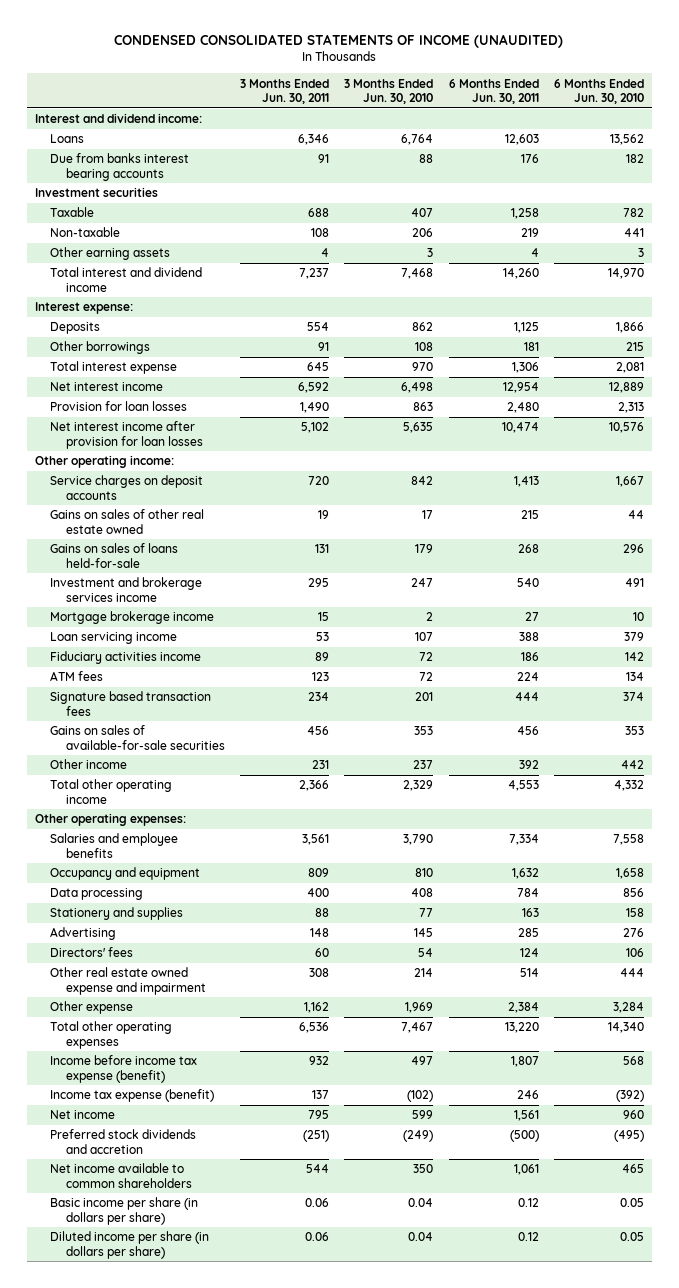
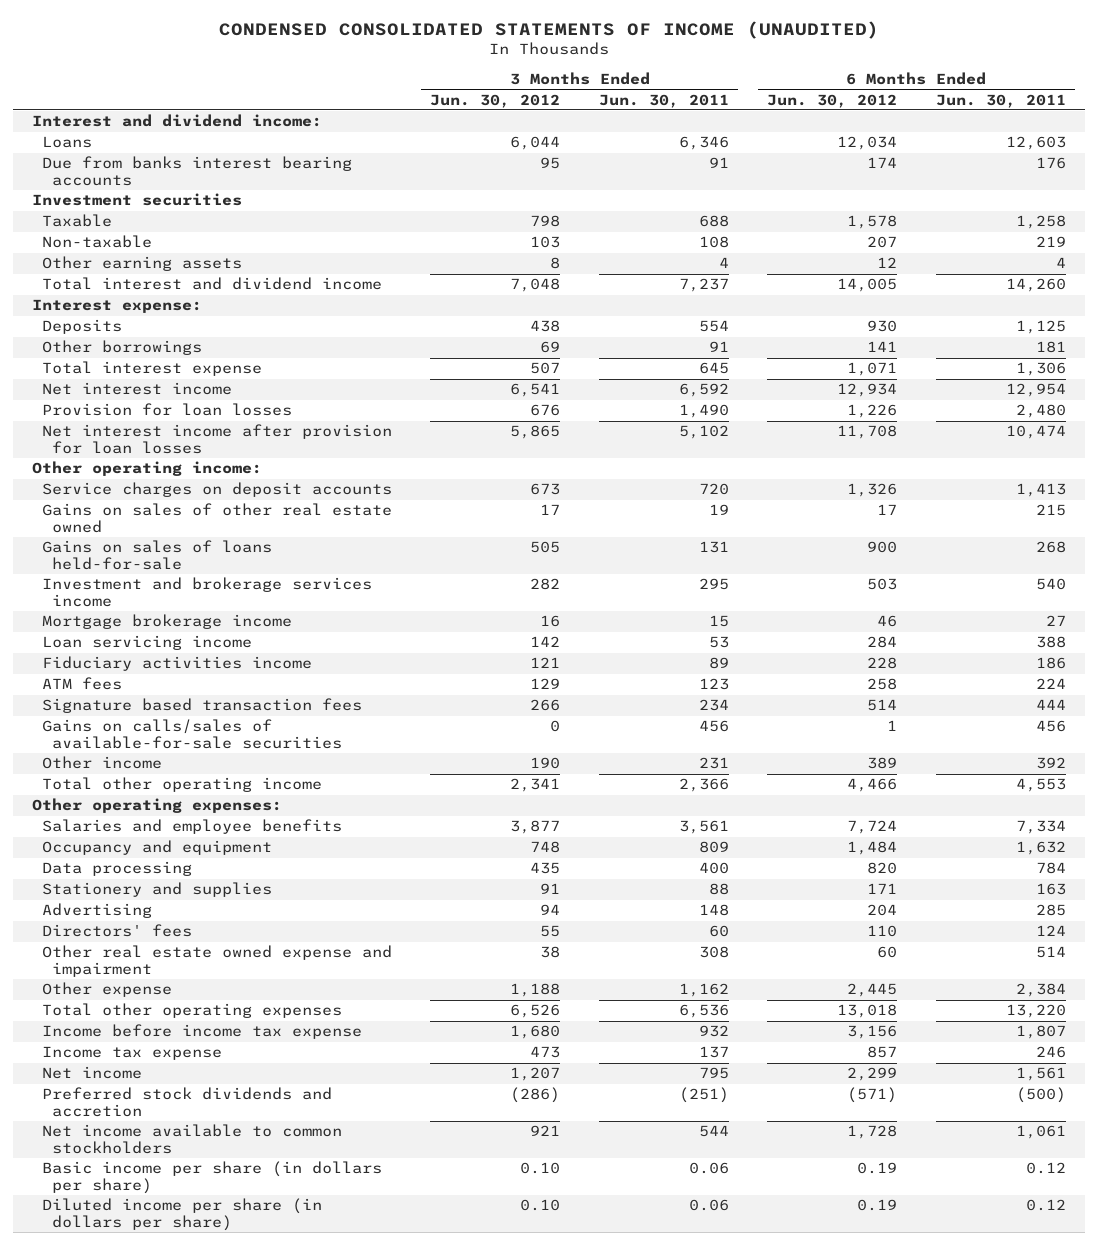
[344,78,434,105] 3 Months Ended Jun. 30, 2010 -> none
[554,78,645,105] 6 Months Ended Jun. 30, 2010 -> none
none -> [430,93,561,108] Jun. 30, 2012
none -> [767,93,898,108] Jun. 30, 2012
[50,725,225,750] Gains on sales of available-for-sale securities -> [41,719,343,750] Gains on calls/sales of available-for-sale securities
[50,1055,198,1083] Income before income tax expense (benefit) -> [41,1024,362,1040] Income before income tax expense
[50,1089,215,1103] Income tax expense (benefit) -> [41,1046,222,1061] Income tax expense
[50,1163,192,1188] Net income available to common shareholders -> [41,1124,342,1155] Net income available to common stockholders

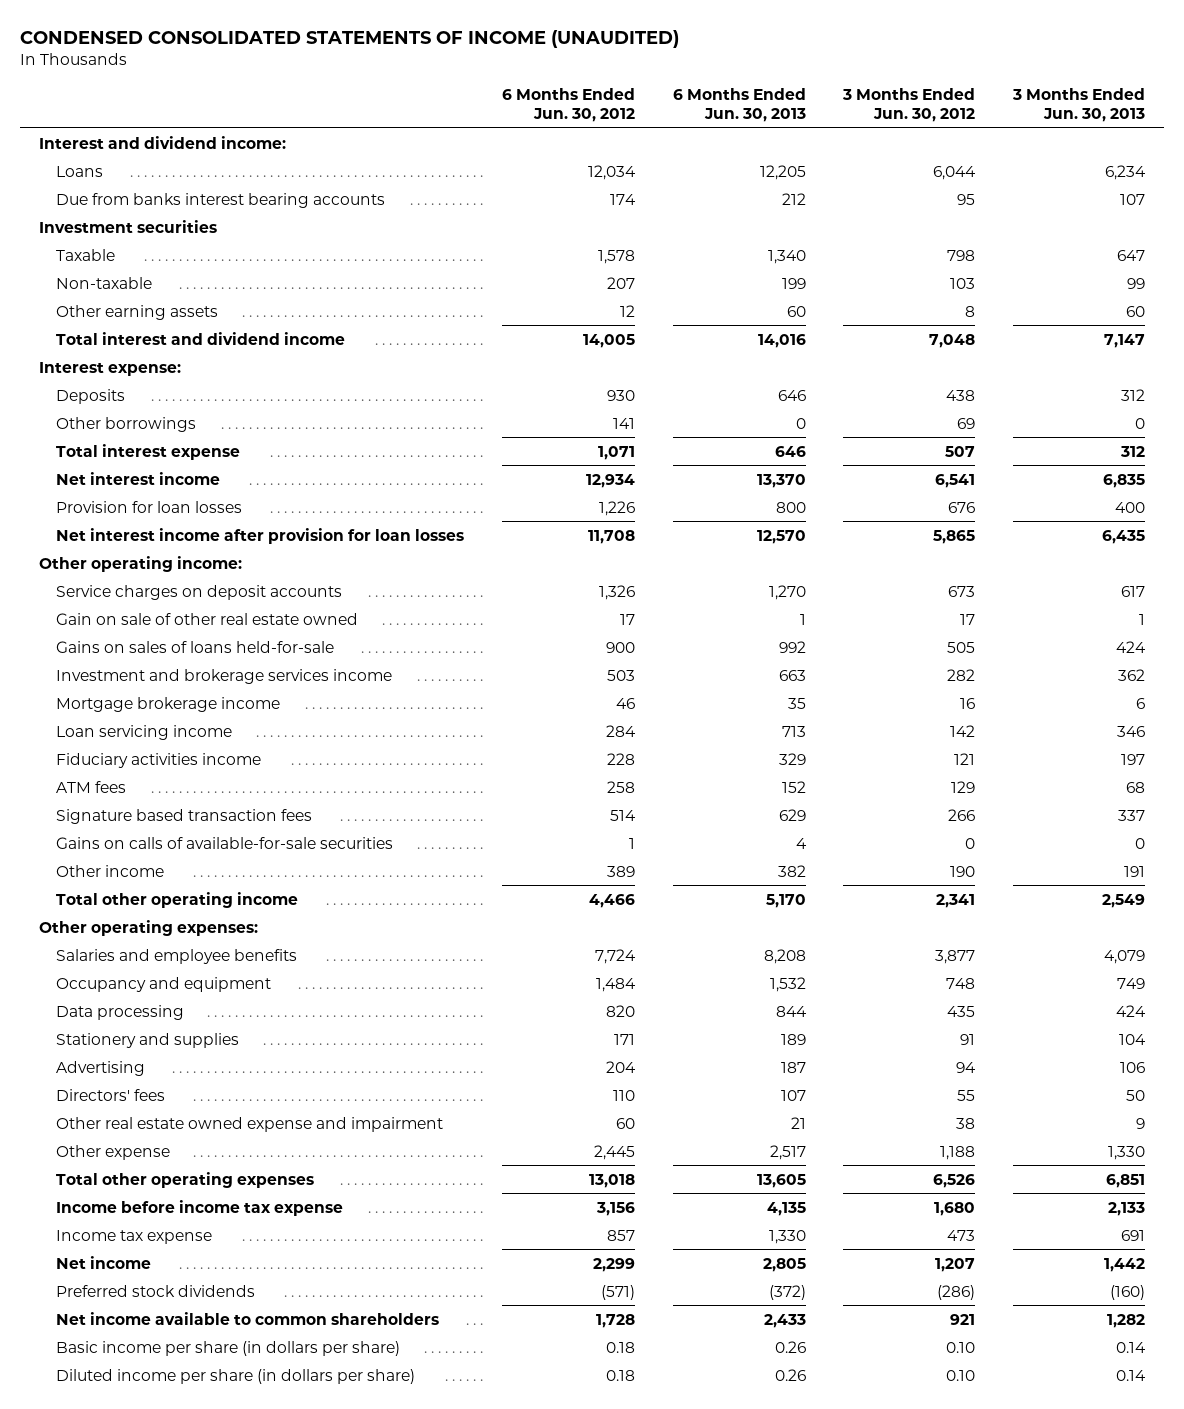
[598,93,729,108] Jun. 30, 2011 -> none
[935,93,1066,108] Jun. 30, 2011 -> none
none -> [672,88,806,123] 6 Months Ended Jun. 30, 2013
none -> [1012,88,1146,123] 3 Months Ended Jun. 30, 2013
[41,503,392,534] Gains on sales of other real estate owned -> [56,612,359,625] Gain on sale of other real estate owned
[41,719,343,750] Gains on calls/sales of available-for-sale securities -> [56,836,394,849] Gains on calls of available-for-sale securities
[41,1087,332,1118] Preferred stock dividends and accretion -> [56,1284,256,1297] Preferred stock dividends
[41,1124,342,1155] Net income available to common stockholders -> [56,1311,440,1325] Net income available to common shareholders
[857,1162,898,1175] 0.19 -> [605,1341,635,1353] 0.18
[857,1199,898,1212] 0.19 -> [605,1369,635,1381] 0.18

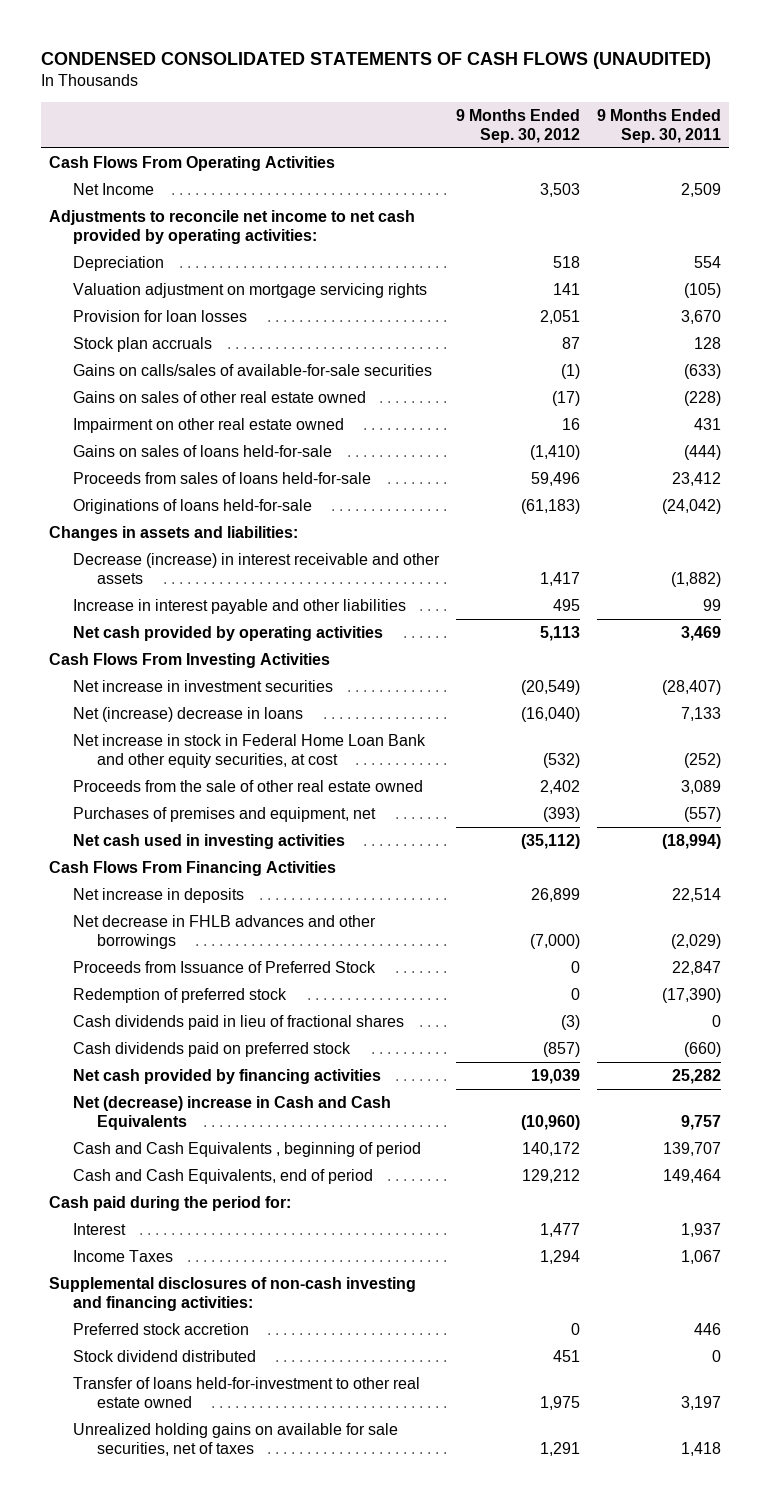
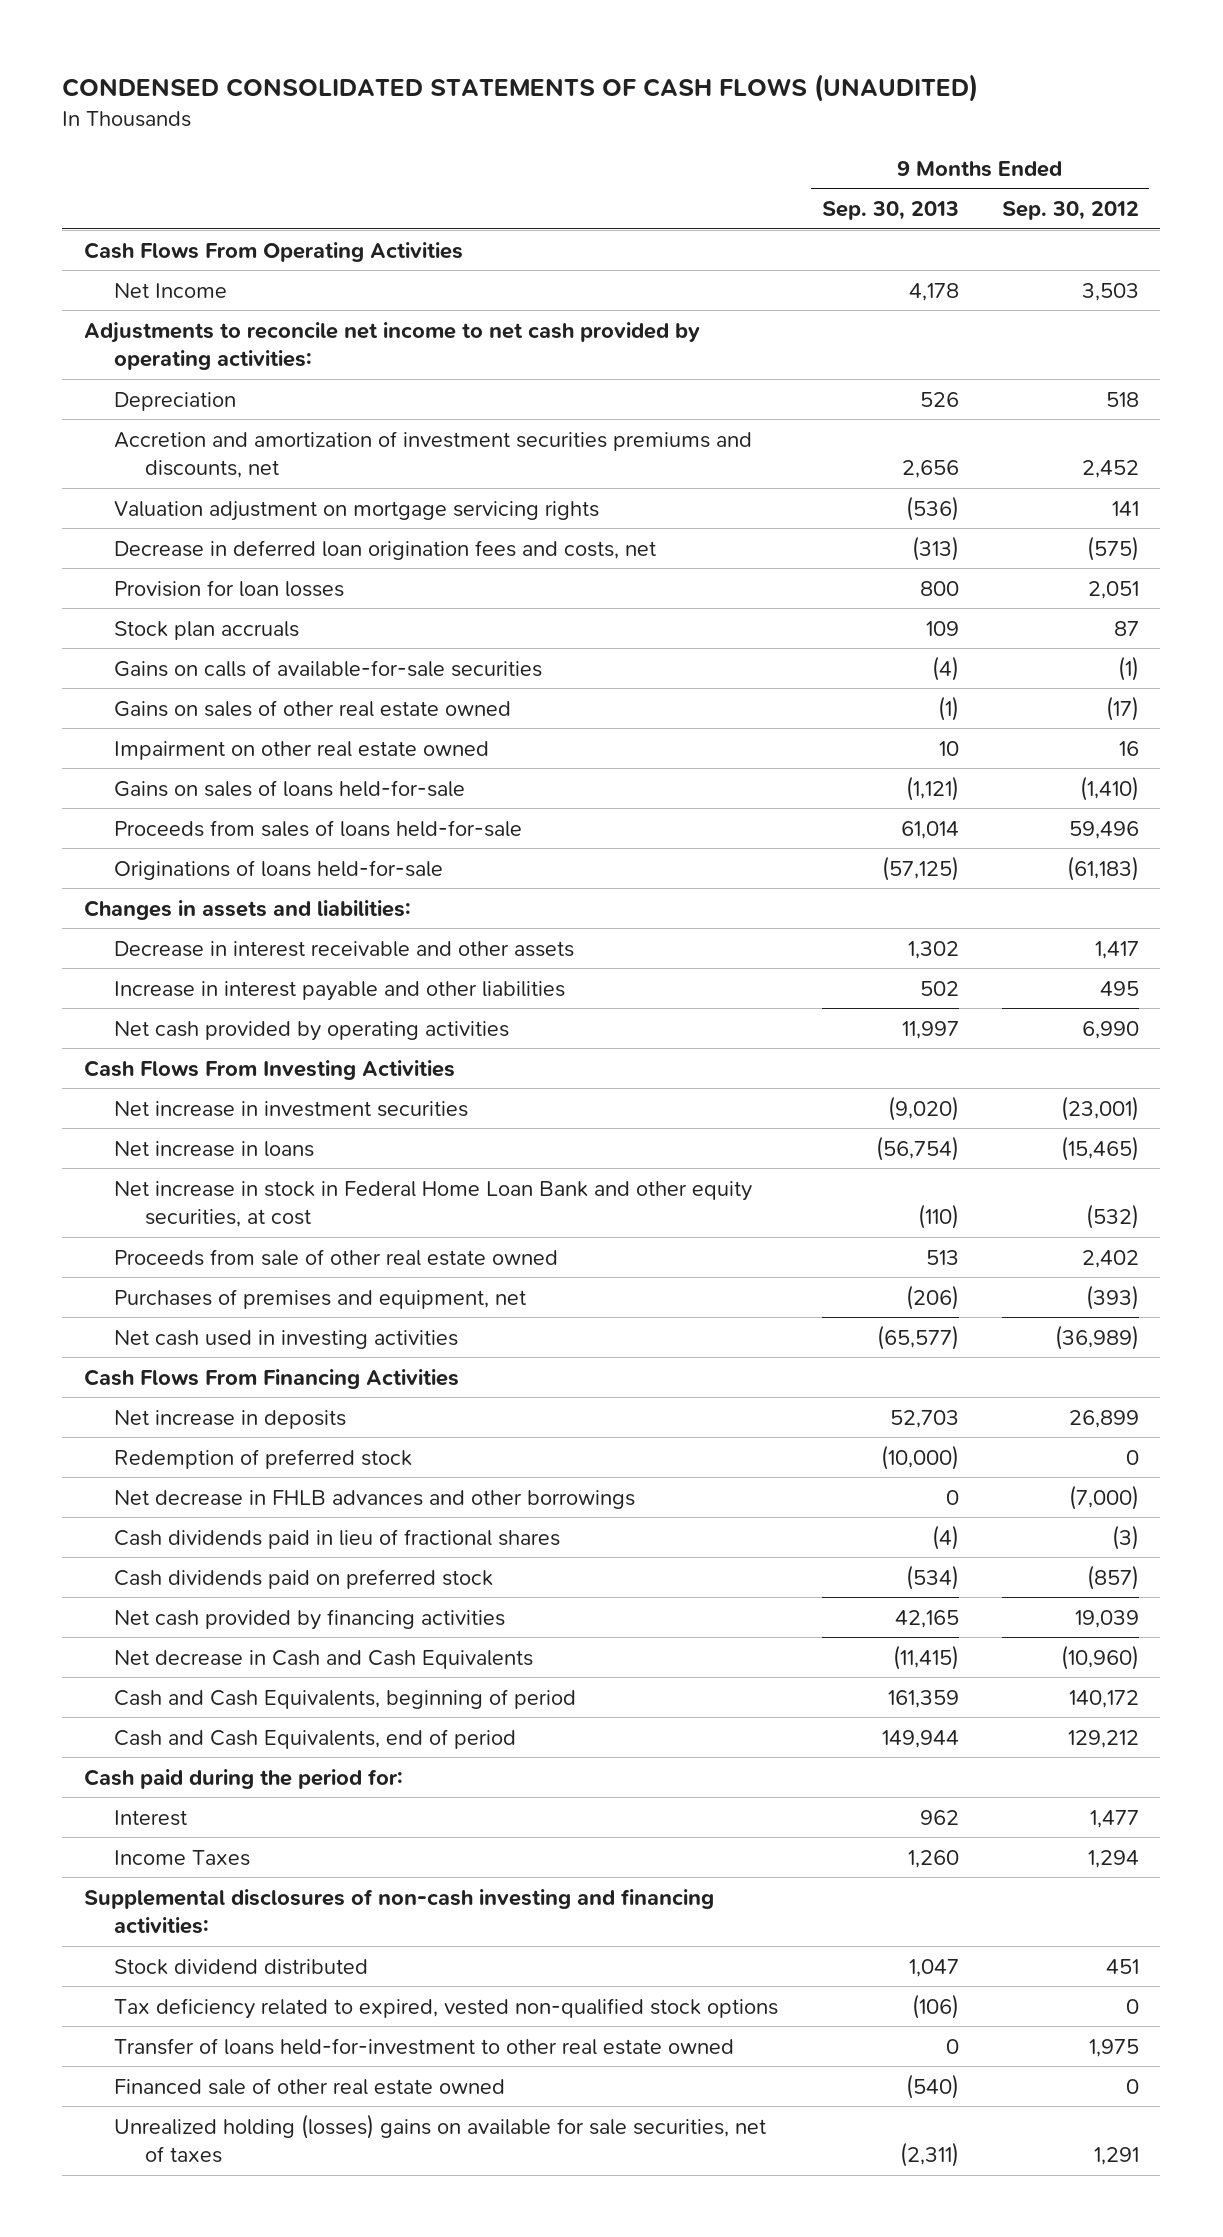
[596,109,721,143] 9 Months Ended Sep. 30, 2011 -> none
none -> [821,201,959,221] Sep. 30, 2013
none -> [114,430,753,478] Accretion and amortization of investment securities premiums and discounts, net
none -> [114,539,657,560] Decrease in deferred loan origination fees and costs, net
[73,363,433,376] Gains on calls/sales of available-for-sale securities -> [114,659,543,677] Gains on calls of available-for-sale securities
[73,552,441,584] Decrease (increase) in interest receivable and other assets -> [114,940,575,957] Decrease in interest receivable and other assets
[539,625,580,641] 5,113 -> [1081,1020,1139,1039] 6,990
[520,679,580,695] (20,549) -> [1060,1095,1139,1121] (23,001)
[73,706,304,722] Net (increase) decrease in loans -> [114,1140,315,1157] Net increase in loans
[520,706,580,722] (16,040) -> [1060,1135,1139,1161] (15,465)
[73,779,424,792] Proceeds from the sale of other real estate owned -> [114,1248,559,1266] Proceeds from sale of other real estate owned
[520,833,580,849] (35,112) -> [1054,1324,1139,1350] (36,989)
[73,960,377,973] Proceeds from Issuance of Preferred Stock -> none
[73,914,377,949] Net decrease in FHLB advances and other borrowings -> [114,1489,636,1509] Net decrease in FHLB advances and other borrowings
[73,1095,392,1130] Net (decrease) increase in Cash and Cash Equivalents -> [114,1649,534,1669] Net decrease in Cash and Cash Equivalents
[73,1141,422,1157] Cash and Cash Equivalents , beginning of period -> [114,1688,577,1709] Cash and Cash Equivalents, beginning of period
[73,1322,250,1335] Preferred stock accretion -> none
none -> [114,1997,779,2019] Tax deficiency related to expired, vested non-qualified stock options
none -> [114,2077,506,2095] Financed sale of other real estate owned
[73,1422,399,1456] Unrealized holding gains on available for sale securities, net of taxes -> [114,2113,767,2163] Unrealized holding (losses) gains on available for sale securities, net of taxes

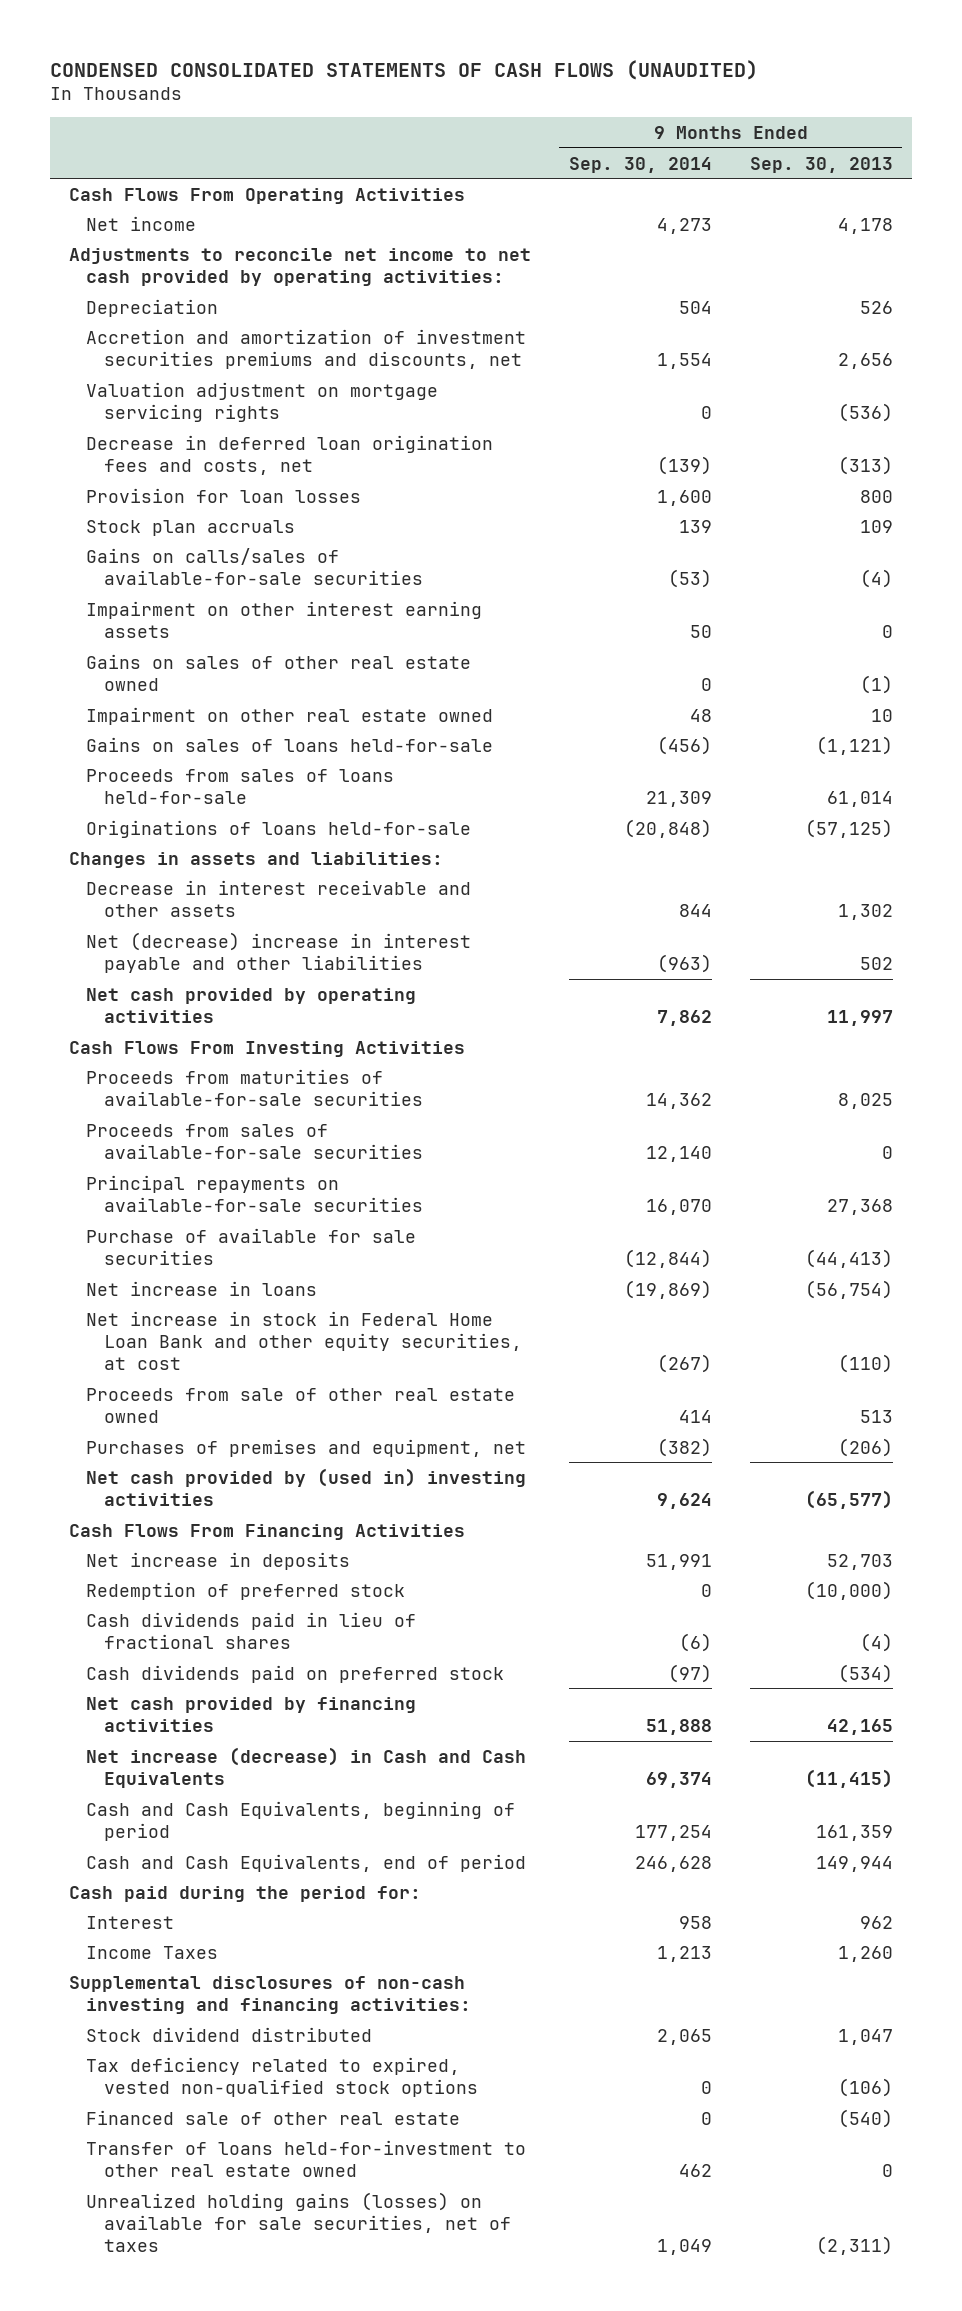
[1001,201,1139,221] Sep. 30, 2012 -> none
none -> [568,156,712,173] Sep. 30, 2014
[114,282,228,298] Net Income -> [86,215,197,231] Net income
[114,659,543,677] Gains on calls of available-for-sale securities -> [86,547,423,585] Gains on calls/sales of available-for-sale securities
none -> [86,600,483,638] Impairment on other interest earning assets
[114,980,566,1001] Increase in interest payable and other liabilities -> [86,931,472,973] Net (decrease) increase in interest payable and other liabilities
[114,1100,469,1117] Net increase in investment securities -> none
none -> [86,1068,423,1106] Proceeds from maturities of available-for-sale securities
none -> [86,1123,423,1159] Proceeds from sales of available-for-sale securities
none -> [86,1174,423,1212] Principal repayments on available-for-sale securities
none -> [86,1227,417,1265] Purchase of available for sale securities
[114,1329,459,1349] Net cash used in investing activities -> [86,1467,527,1506] Net cash provided by (used in) investing activities
[114,1489,636,1509] Net decrease in FHLB advances and other borrowings -> none
[114,1649,534,1669] Net decrease in Cash and Cash Equivalents -> [86,1746,527,1788] Net increase (decrease) in Cash and Cash Equivalents
none -> [86,2109,461,2125] Financed sale of other real estate
[114,2077,506,2095] Financed sale of other real estate owned -> none
[114,2113,767,2163] Unrealized holding (losses) gains on available for sale securities, net of taxes -> [86,2191,511,2253] Unrealized holding gains (losses) on available for sale securities, net of taxes

